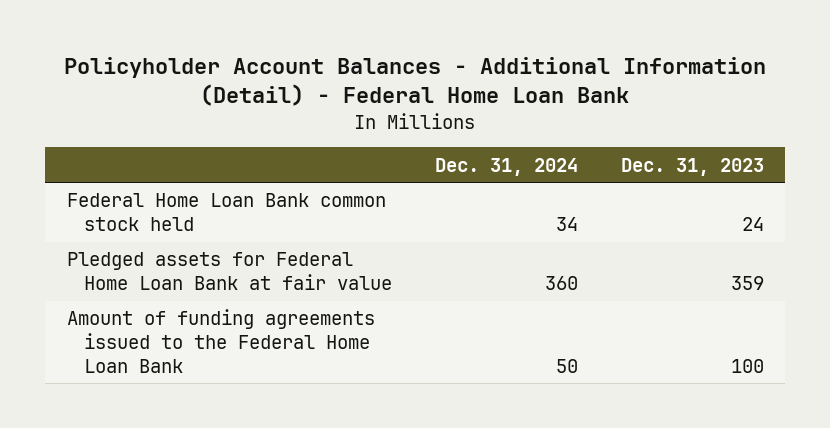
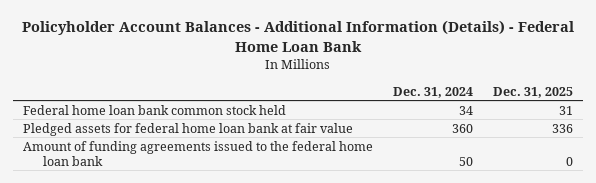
[64,57,767,107] Policyholder Account Balances - Additional Information (Detail) - Federal Home Loan Bank -> [21,20,574,53] Policyholder Account Balances - Additional Information (Details) - Federal Home Loan Bank
[620,157,764,176] Dec. 31, 2023 -> none
none -> [493,86,574,98] Dec. 31, 2025
[66,193,386,231] Federal Home Loan Bank common stock held -> [22,104,286,115] Federal home loan bank common stock held
[66,252,392,290] Pledged assets for Federal Home Loan Bank at fair value -> [22,122,353,136] Pledged assets for federal home loan bank at fair value
[66,309,375,373] Amount of funding agreements issued to the Federal Home Loan Bank -> [22,140,373,166] Amount of funding agreements issued to the federal home loan bank

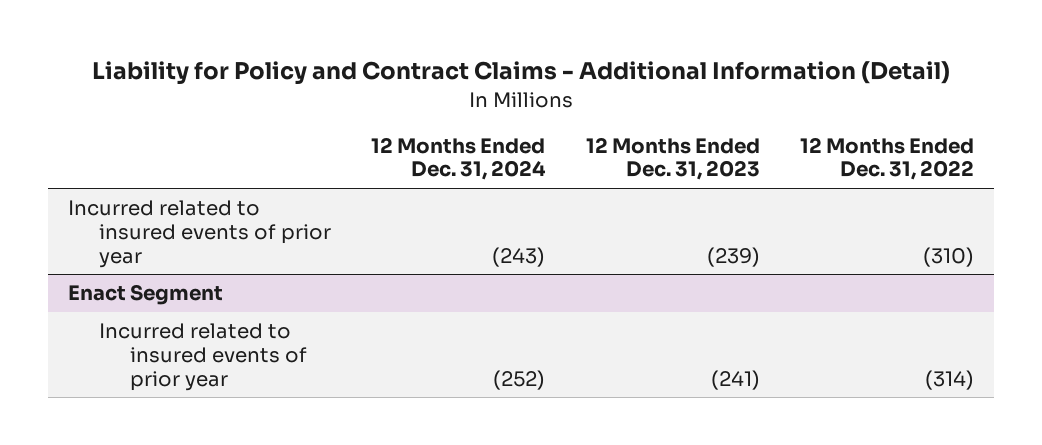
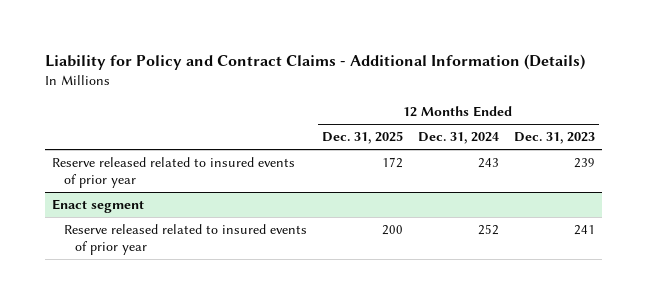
[92,61,951,85] Liability for Policy and Contract Claims - Additional Information (Detail) -> [44,54,585,71] Liability for Policy and Contract Claims - Additional Information (Details)
[799,136,974,181] 12 Months Ended Dec. 31, 2022 -> none
none -> [321,131,403,145] Dec. 31, 2025
[68,200,332,268] Incurred related to insured events of prior year -> [52,157,296,189] Reserve released related to insured events of prior year
[492,246,546,267] (243) -> [477,158,499,169] 243
[706,246,760,267] (239) -> [573,158,595,169] 239
[68,284,224,306] Enact Segment -> [52,199,145,214] Enact segment
[99,323,307,391] Incurred related to insured events of prior year -> [63,224,307,256] Reserve released related to insured events of prior year
[493,369,546,390] (252) -> [477,224,499,236] 252
[710,369,760,390] (241) -> [573,225,595,236] 241

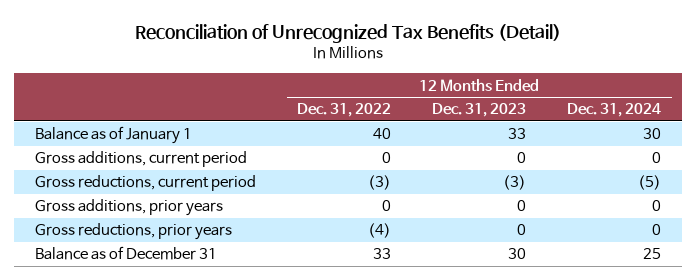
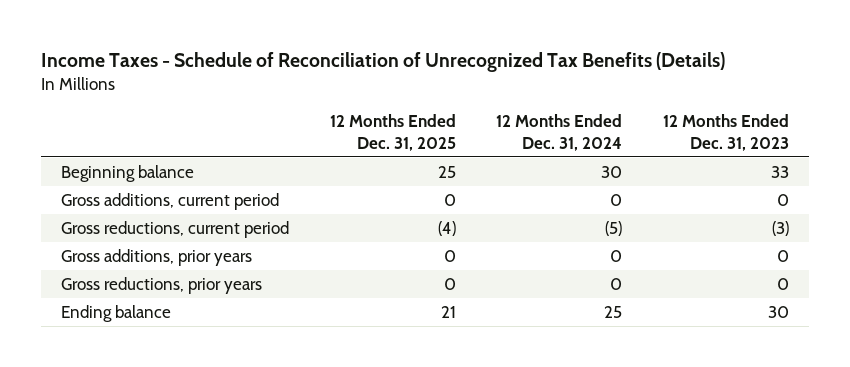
[135,23,562,43] Reconciliation of Unrecognized Tax Benefits (Detail) -> [40,52,725,73] Income Taxes - Schedule of Reconciliation of Unrecognized Tax Benefits (Details)
[297,103,392,118] Dec. 31, 2022 -> none
none -> [329,114,456,151] 12 Months Ended Dec. 31, 2025
[35,126,193,145] Balance as of January 1 -> [60,165,194,183] Beginning balance
[35,246,218,261] Balance as of December 31 -> [60,305,171,323] Ending balance

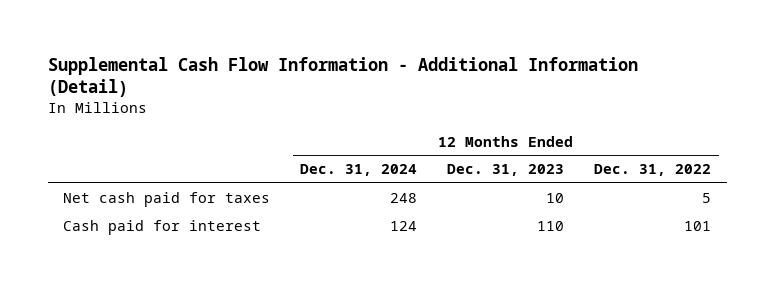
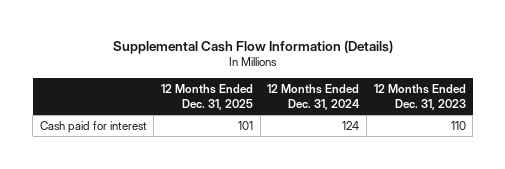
[47,56,638,98] Supplemental Cash Flow Information - Additional Information (Detail) -> [112,39,393,54] Supplemental Cash Flow Information (Details)
[594,164,712,177] Dec. 31, 2022 -> none
none -> [161,83,254,110] 12 Months Ended Dec. 31, 2025
[62,192,270,208] Net cash paid for taxes -> none

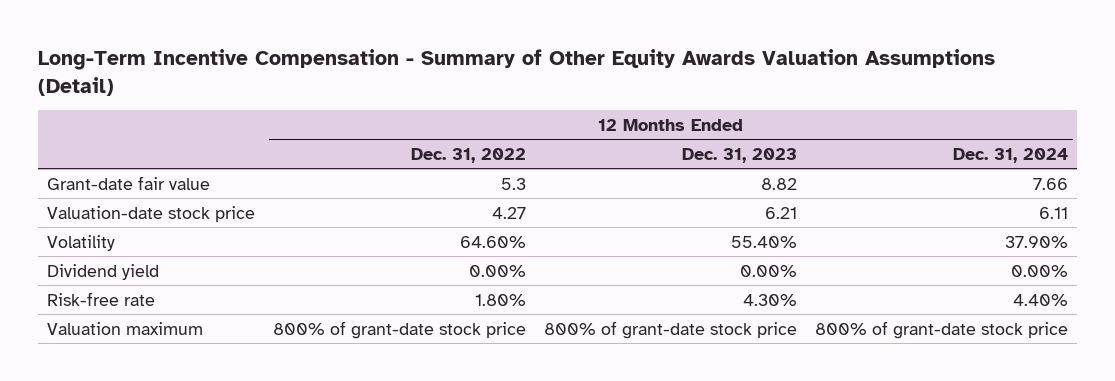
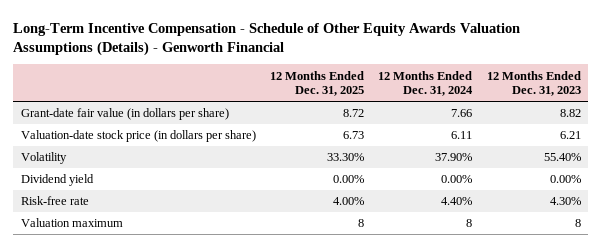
[38,49,996,96] Long-Term Incentive Compensation - Summary of Other Equity Awards Valuation Assumptions (Detail) -> [13,22,521,57] Long-Term Incentive Compensation - Schedule of Other Equity Awards Valuation Assumptions (Details) - Genworth Financial
[411,147,527,163] Dec. 31, 2022 -> none
none -> [269,70,364,97] 12 Months Ended Dec. 31, 2025
[47,175,211,190] Grant-date fair value -> [20,108,229,121] Grant-date fair value (in dollars per share)
[47,205,256,222] Valuation-date stock price -> [20,130,256,143] Valuation-date stock price (in dollars per share)
[544,320,798,339] 800% of grant-date stock price -> [574,219,581,228] 8
[815,320,1069,339] 800% of grant-date stock price -> [466,219,473,228] 8

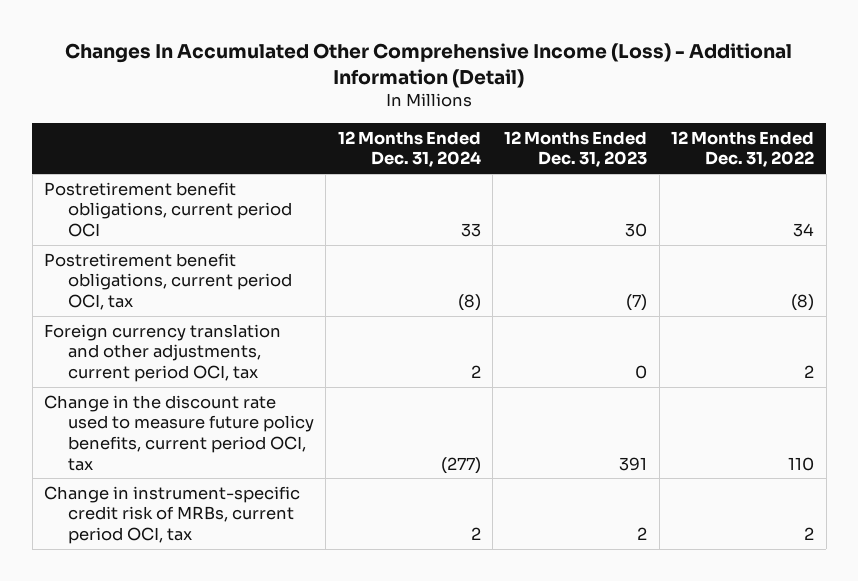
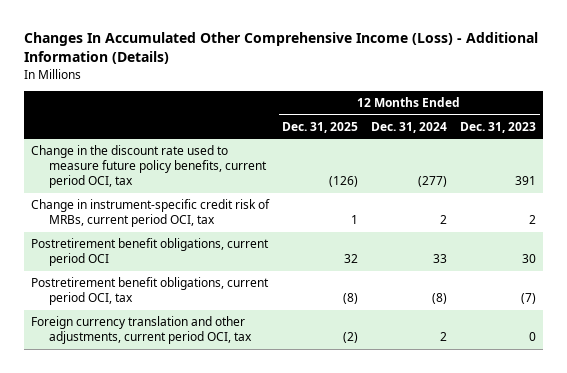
[65,43,793,88] Changes In Accumulated Other Comprehensive Income (Loss) - Additional Information (Detail) -> [24,32,539,65] Changes In Accumulated Other Comprehensive Income (Loss) - Additional Information (Details)
[671,130,815,168] 12 Months Ended Dec. 31, 2022 -> none
none -> [282,121,359,133] Dec. 31, 2025
[44,394,314,471] Change in the discount rate used to measure future policy benefits, current period OCI, tax -> [30,145,267,189] Change in the discount rate used to measure future policy benefits, current period OCI, tax
[44,485,301,545] Change in instrument-specific credit risk of MRBs, current period OCI, tax -> [30,199,270,228] Change in instrument-specific credit risk of MRBs, current period OCI, tax

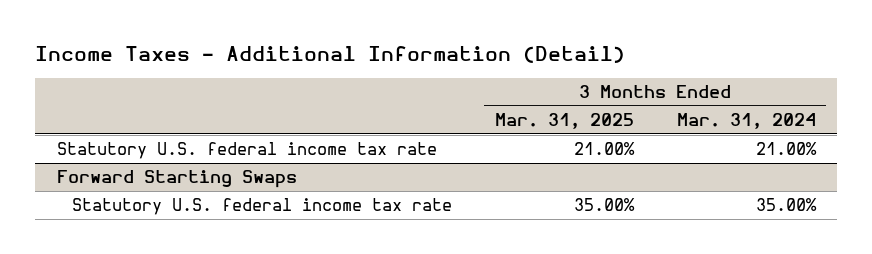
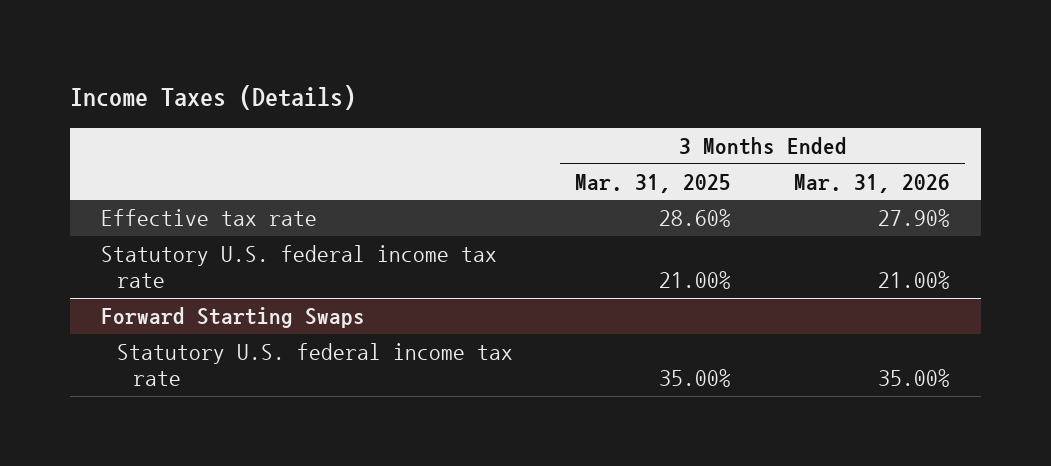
[35,46,626,64] Income Taxes - Additional Information (Detail) -> [69,84,356,110] Income Taxes (Details)
[676,113,816,130] Mar. 31, 2024 -> none
none -> [793,173,950,193] Mar. 31, 2026
none -> [100,209,317,227] Effective tax rate

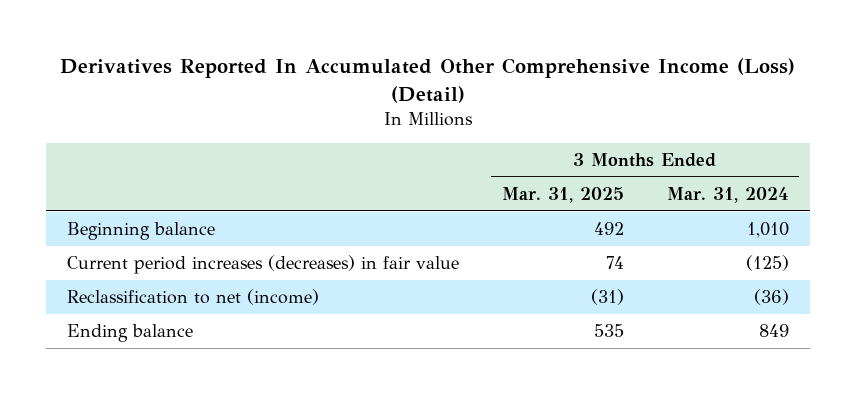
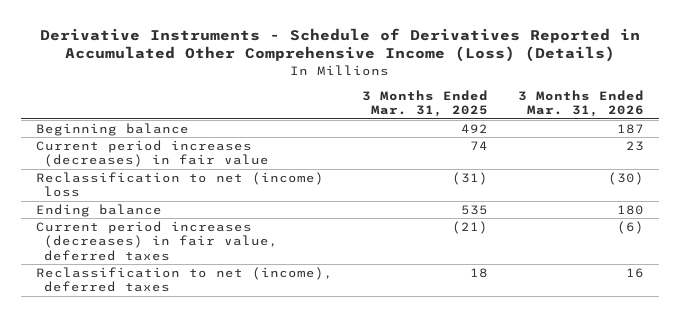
[59,58,795,104] Derivatives Reported In Accumulated Other Comprehensive Income (Loss) (Detail) -> [39,27,640,63] Derivative Instruments - Schedule of Derivatives Reported in Accumulated Other Comprehensive Income (Loss) (Details)
[666,186,789,203] Mar. 31, 2024 -> none
none -> [518,89,645,118] 3 Months Ended Mar. 31, 2026
[67,289,320,306] Reclassification to net (income) -> [35,171,324,198] Reclassification to net (income) loss
none -> [35,220,279,261] Current period increases (decreases) in fair value, deferred taxes
none -> [35,266,333,293] Reclassification to net (income), deferred taxes

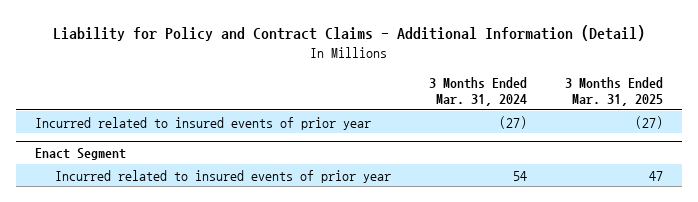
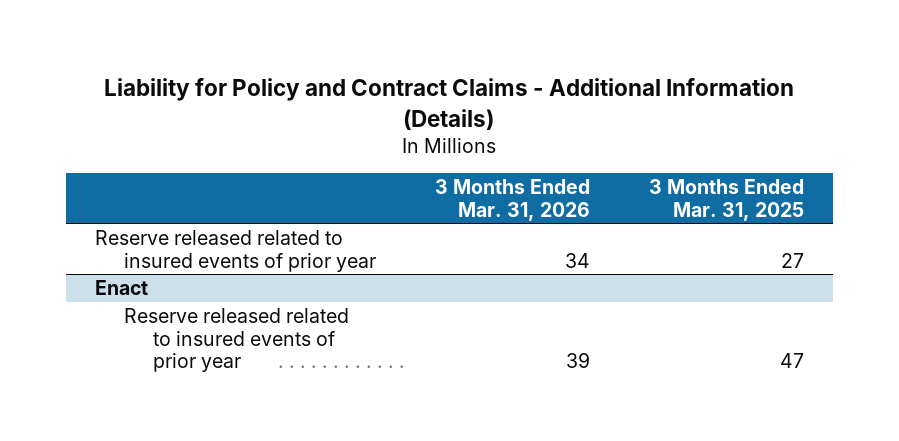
[53,24,646,41] Liability for Policy and Contract Claims - Additional Information (Detail) -> [104,78,795,130] Liability for Policy and Contract Claims - Additional Information (Details)
[428,76,527,106] 3 Months Ended Mar. 31, 2024 -> none
none -> [434,179,590,221] 3 Months Ended Mar. 31, 2026
[35,116,372,130] Incurred related to insured events of prior year -> [95,230,376,272] Reserve released related to insured events of prior year
[634,115,663,129] (27) -> [780,252,804,268] 27
[35,147,127,160] Enact Segment -> [95,280,149,296] Enact
[54,169,391,183] Incurred related to insured events of prior year -> [123,308,349,373] Reserve released related to insured events of prior year

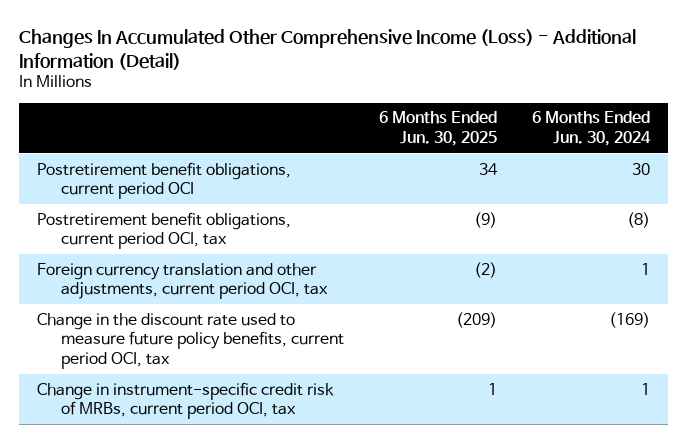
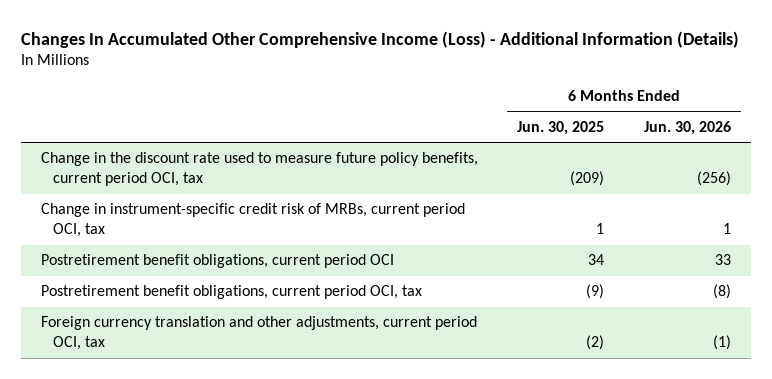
[19,28,637,70] Changes In Accumulated Other Comprehensive Income (Loss) - Additional Information (Detail) -> [20,30,739,48] Changes In Accumulated Other Comprehensive Income (Loss) - Additional Information (Details)
[532,111,652,147] 6 Months Ended Jun. 30, 2024 -> none
none -> [644,120,732,135] Jun. 30, 2026
[36,312,345,370] Change in the discount rate used to measure future policy benefits, current period OCI, tax -> [40,152,478,187] Change in the discount rate used to measure future policy benefits, current period OCI, tax
[36,381,334,420] Change in instrument-specific credit risk of MRBs, current period OCI, tax -> [40,203,465,238] Change in instrument-specific credit risk of MRBs, current period OCI, tax

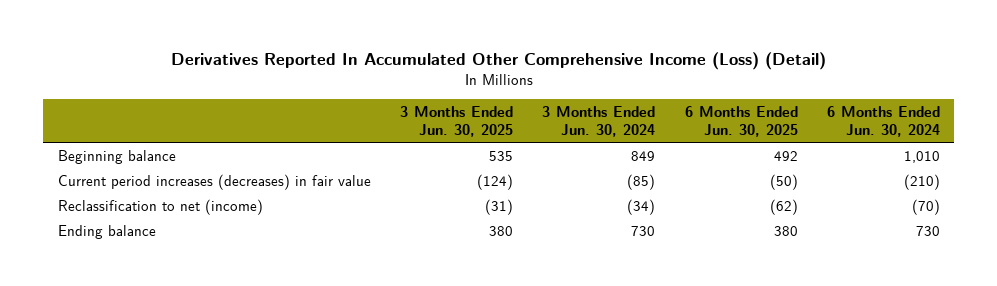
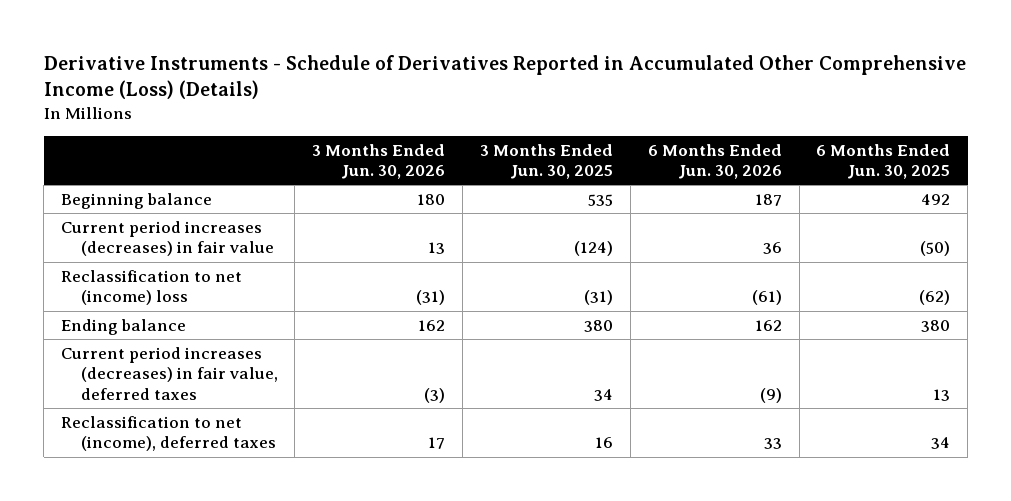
[170,52,826,71] Derivatives Reported In Accumulated Other Comprehensive Income (Loss) (Detail) -> [43,54,966,99] Derivative Instruments - Schedule of Derivatives Reported in Accumulated Other Comprehensive Income (Loss) (Details)
[542,105,656,137] 3 Months Ended Jun. 30, 2024 -> none
[826,105,940,137] 6 Months Ended Jun. 30, 2024 -> none
none -> [312,143,446,179] 3 Months Ended Jun. 30, 2026
none -> [647,143,782,179] 6 Months Ended Jun. 30, 2026
[57,198,263,215] Reclassification to net (income) -> [60,269,242,306] Reclassification to net (income) loss
none -> [60,346,278,400] Current period increases (decreases) in fair value, deferred taxes
none -> [60,415,276,452] Reclassification to net (income), deferred taxes

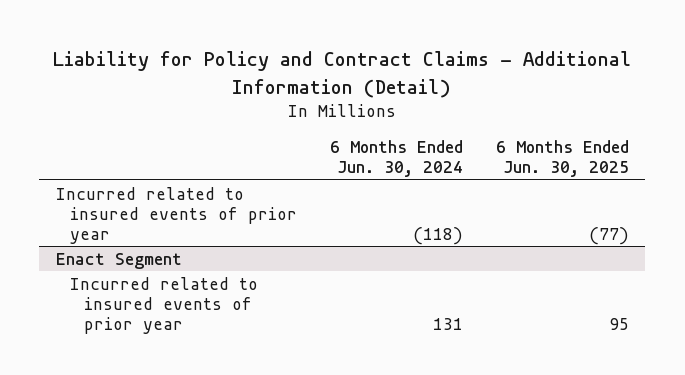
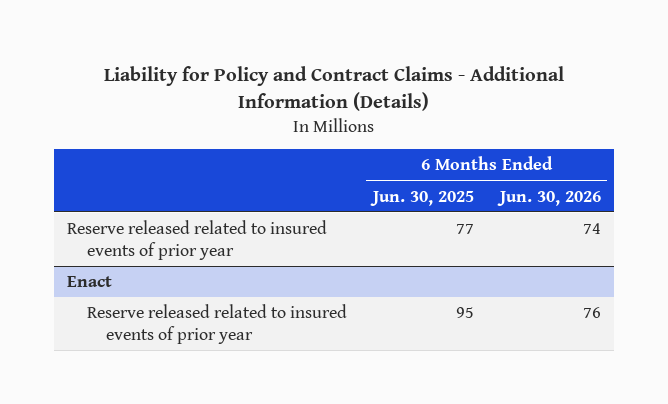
[53,51,632,98] Liability for Policy and Contract Claims - Additional Information (Detail) -> [103,66,564,112] Liability for Policy and Contract Claims - Additional Information (Details)
[329,140,463,178] 6 Months Ended Jun. 30, 2024 -> none
none -> [496,190,601,206] Jun. 30, 2026
[55,186,297,244] Incurred related to insured events of prior year -> [67,220,328,260] Reserve released related to insured events of prior year
[588,226,629,245] (77) -> [455,224,474,235] 77
[55,252,182,269] Enact Segment -> [67,276,113,288] Enact
[69,276,258,334] Incurred related to insured events of prior year -> [86,304,347,344] Reserve released related to insured events of prior year

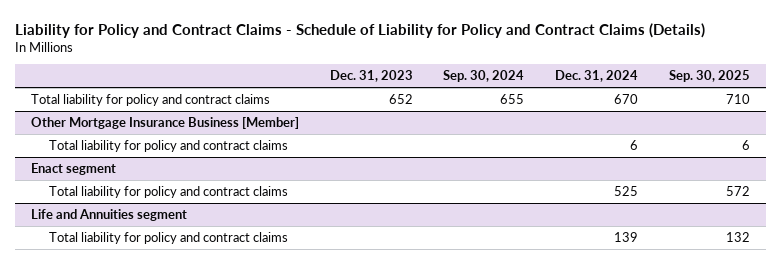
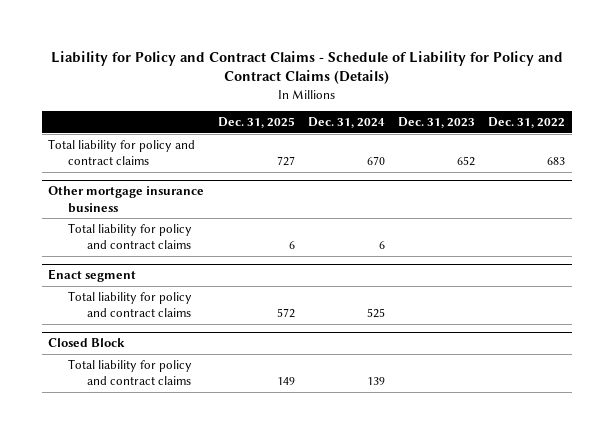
[443,70,525,83] Sep. 30, 2024 -> none
[669,70,751,83] Sep. 30, 2025 -> none
none -> [217,117,295,129] Dec. 31, 2025
none -> [488,117,566,129] Dec. 31, 2022
[30,117,299,130] Other Mortgage Insurance Business [Member] -> [48,186,205,213] Other mortgage insurance business
[30,209,187,222] Life and Annuities segment -> none
none -> [48,338,126,348] Closed Block

